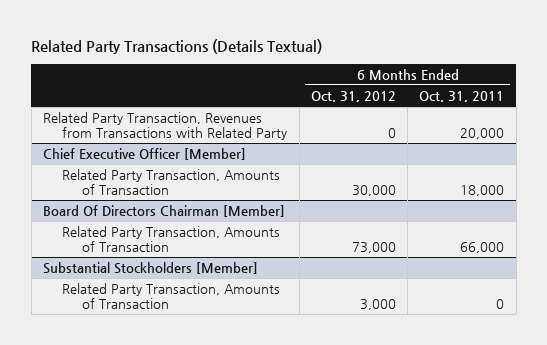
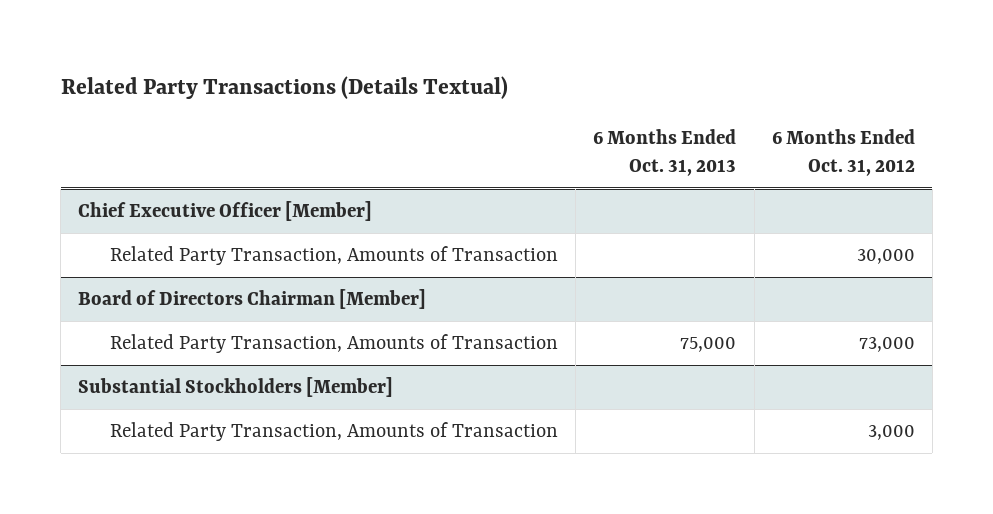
[419,91,505,103] Oct. 31, 2011 -> none
none -> [593,129,737,177] 6 Months Ended Oct. 31, 2013
[42,112,288,140] Related Party Transaction, Revenues from Transactions with Related Party -> none
[42,205,285,218] Board Of Directors Chairman [Member] -> [78,289,427,310] Board of Directors Chairman [Member]

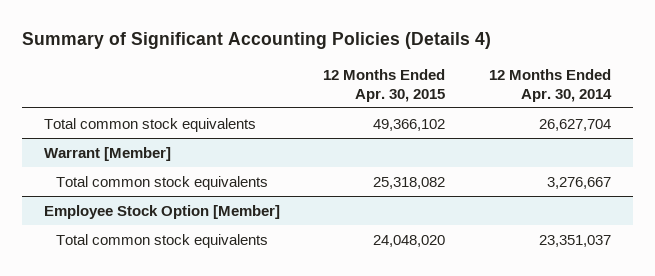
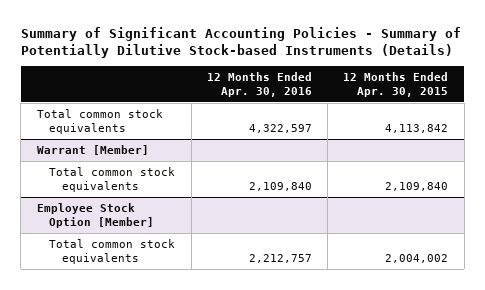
[21,32,491,50] Summary of Significant Accounting Policies (Details 4) -> [20,26,461,58] Summary of Significant Accounting Policies - Summary of Potentially Dilutive Stock-based Instruments (Details)
[488,69,612,102] 12 Months Ended Apr. 30, 2014 -> none
none -> [206,71,312,97] 12 Months Ended Apr. 30, 2016
[373,118,446,131] 49,366,102 -> [385,123,449,133] 4,113,842
[373,176,446,189] 25,318,082 -> [385,181,449,191] 2,109,840
[373,234,446,247] 24,048,020 -> [385,253,449,263] 2,004,002

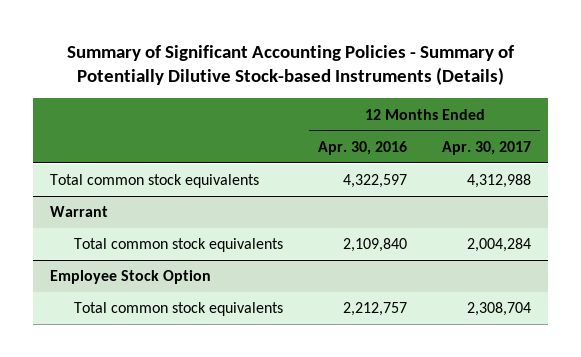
[343,71,449,97] 12 Months Ended Apr. 30, 2015 -> none
none -> [441,140,531,155] Apr. 30, 2017
[36,144,149,155] Warrant [Member] -> [50,206,109,218] Warrant
[36,202,155,228] Employee Stock Option [Member] -> [50,270,212,285] Employee Stock Option

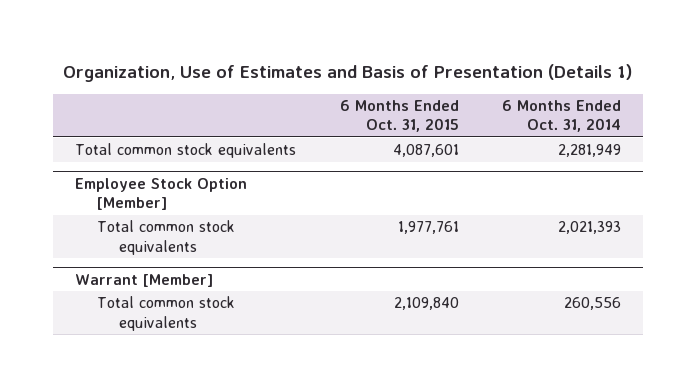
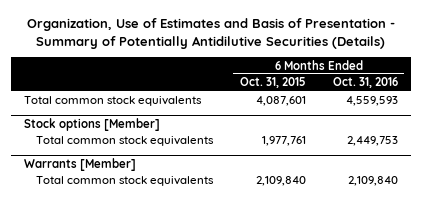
[63,63,633,82] Organization, Use of Estimates and Basis of Presentation (Details 1) -> [27,18,396,49] Organization, Use of Estimates and Basis of Presentation - Summary of Potentially Antidilutive Securities (Details)
[502,100,622,133] 6 Months Ended Oct. 31, 2014 -> none
none -> [332,77,398,89] Oct. 31, 2016
[74,177,247,211] Employee Stock Option [Member] -> [24,117,161,131] Stock options [Member]
[74,273,213,287] Warrant [Member] -> [24,157,137,171] Warrants [Member]

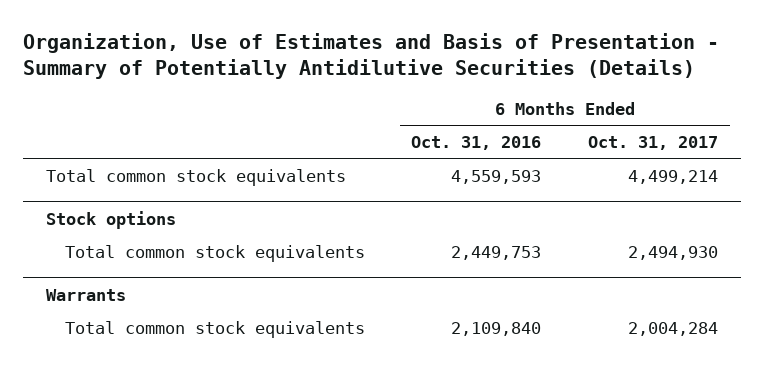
[239,77,306,89] Oct. 31, 2015 -> none
none -> [587,135,718,150] Oct. 31, 2017
[24,117,161,131] Stock options [Member] -> [46,210,177,229] Stock options
[24,157,137,171] Warrants [Member] -> [46,288,127,301] Warrants

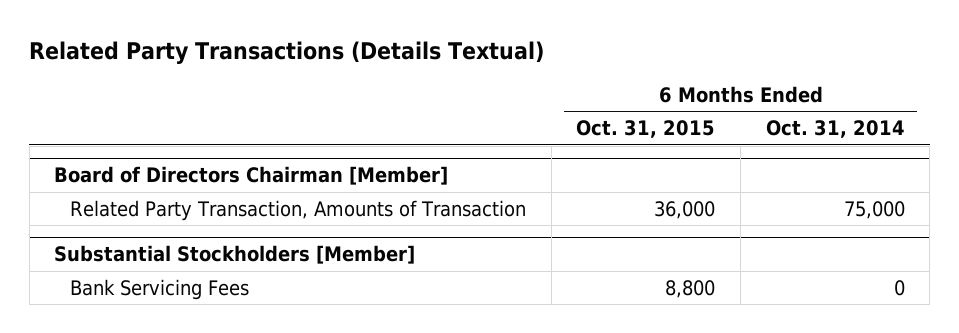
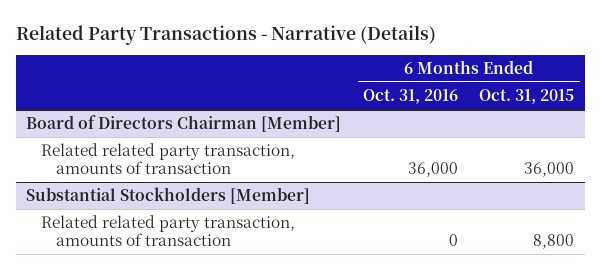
[29,41,545,65] Related Party Transactions (Details Textual) -> [15,24,436,45] Related Party Transactions - Narrative (Details)
[765,120,905,139] Oct. 31, 2014 -> none
none -> [362,89,458,105] Oct. 31, 2016
[69,199,526,221] Related Party Transaction, Amounts of Transaction -> [41,143,296,175] Related related party transaction, amounts of transaction
[69,278,249,300] Bank Servicing Fees -> none
none -> [41,215,296,247] Related related party transaction, amounts of transaction

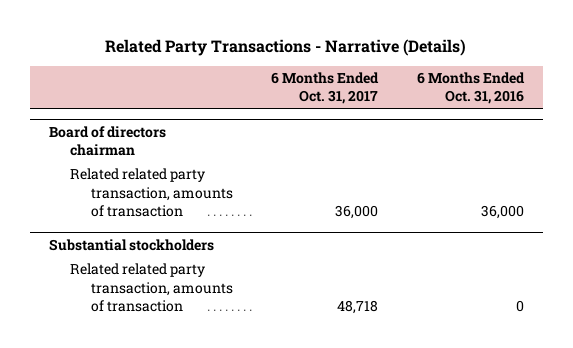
[479,89,575,105] Oct. 31, 2015 -> none
none -> [271,72,380,105] 6 Months Ended Oct. 31, 2017
[26,115,342,133] Board of Directors Chairman [Member] -> [49,125,167,156] Board of directors chairman
[26,187,311,205] Substantial Stockholders [Member] -> [49,238,215,251] Substantial stockholders

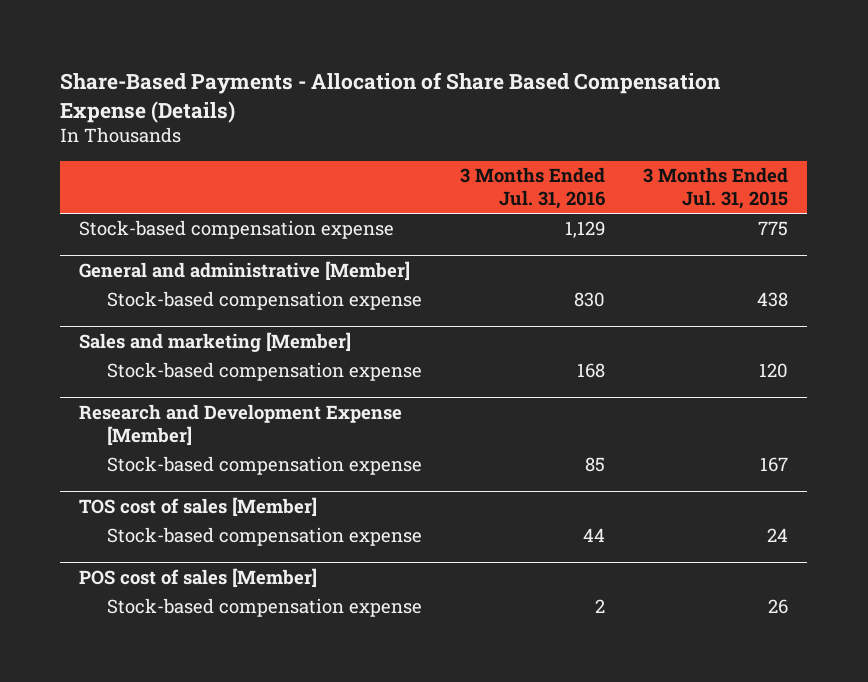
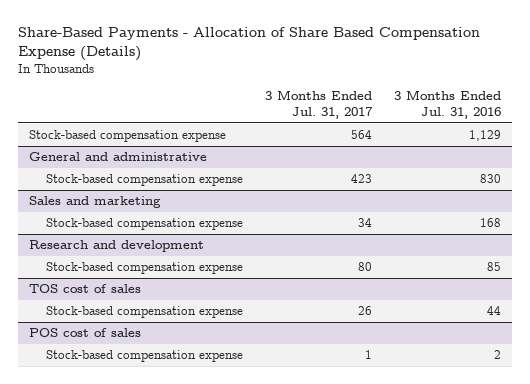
[643,167,789,210] 3 Months Ended Jul. 31, 2015 -> none
none -> [264,90,373,119] 3 Months Ended Jul. 31, 2017
[79,260,411,281] General and administrative [Member] -> [28,152,207,162] General and administrative
[79,331,352,352] Sales and marketing [Member] -> [28,196,161,209] Sales and marketing
[79,403,403,446] Research and Development Expense [Member] -> [28,240,204,253] Research and development
[79,496,318,517] TOS cost of sales [Member] -> [28,284,141,294] TOS cost of sales
[79,567,318,588] POS cost of sales [Member] -> [28,328,141,338] POS cost of sales

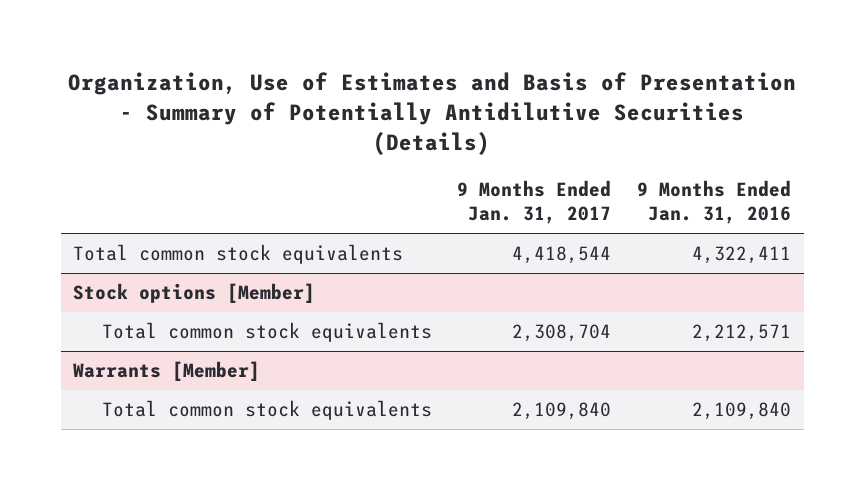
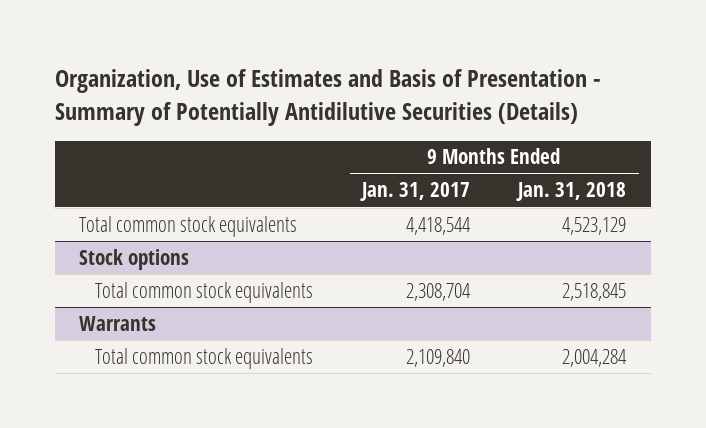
[636,179,791,225] 9 Months Ended Jan. 31, 2016 -> none
none -> [516,182,627,202] Jan. 31, 2018
[73,283,316,304] Stock options [Member] -> [79,248,190,270] Stock options
[73,361,261,382] Warrants [Member] -> [79,315,157,331] Warrants

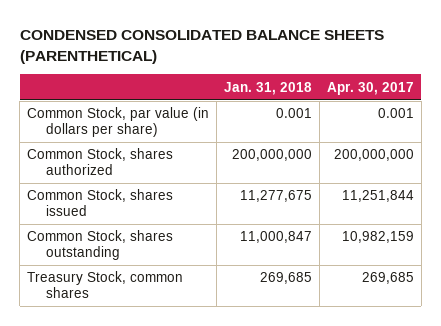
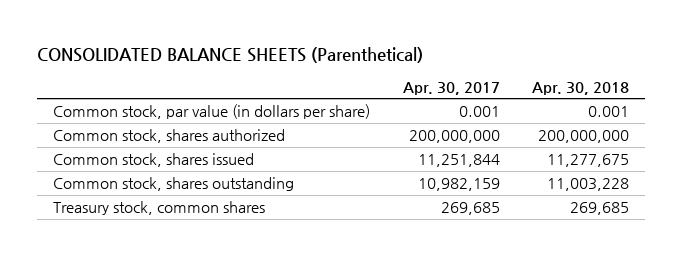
[19,30,384,65] CONDENSED CONSOLIDATED BALANCE SHEETS (PARENTHETICAL) -> [36,46,423,63] CONSOLIDATED BALANCE SHEETS (Parenthetical)
[224,81,313,95] Jan. 31, 2018 -> none
none -> [532,81,630,95] Apr. 30, 2018
[27,107,210,137] Common Stock, par value (in dollars per share) -> [53,103,371,119] Common stock, par value (in dollars per share)
[27,148,174,175] Common Stock, shares authorized -> [53,128,286,143] Common stock, shares authorized
[27,189,174,216] Common Stock, shares issued -> [53,152,255,167] Common stock, shares issued
[27,230,174,260] Common Stock, shares outstanding -> [53,176,295,191] Common stock, shares outstanding
[27,271,184,298] Treasury Stock, common shares -> [53,200,266,215] Treasury stock, common shares

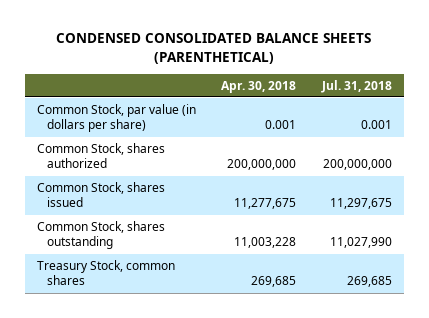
[36,46,423,63] CONSOLIDATED BALANCE SHEETS (Parenthetical) -> [56,33,372,64] CONDENSED CONSOLIDATED BALANCE SHEETS (PARENTHETICAL)
[402,81,500,95] Apr. 30, 2017 -> none
none -> [320,79,392,93] Jul. 31, 2018
[53,103,371,119] Common stock, par value (in dollars per share) -> [37,103,197,133] Common Stock, par value (in dollars per share)
[53,128,286,143] Common stock, shares authorized -> [37,142,166,169] Common Stock, shares authorized
[53,152,255,167] Common stock, shares issued -> [37,181,166,208] Common Stock, shares issued
[53,176,295,191] Common stock, shares outstanding -> [37,220,166,250] Common Stock, shares outstanding
[53,200,266,215] Treasury stock, common shares -> [37,259,176,286] Treasury Stock, common shares

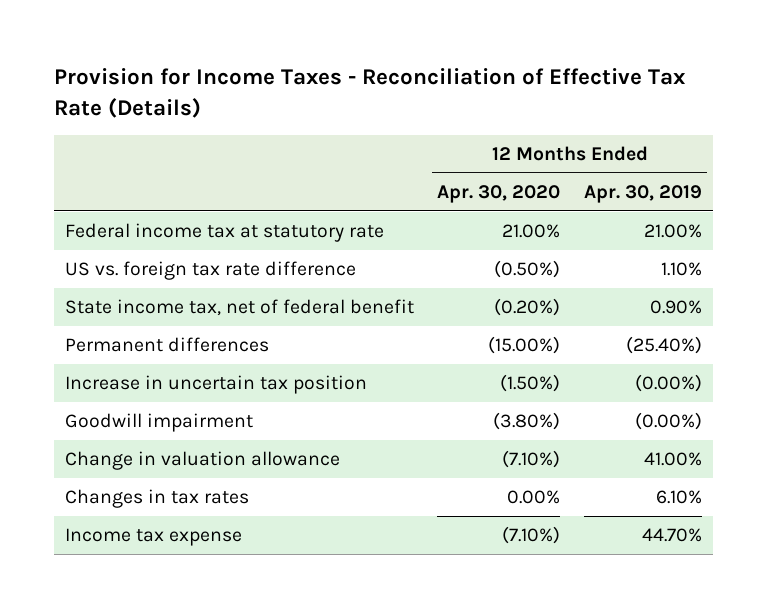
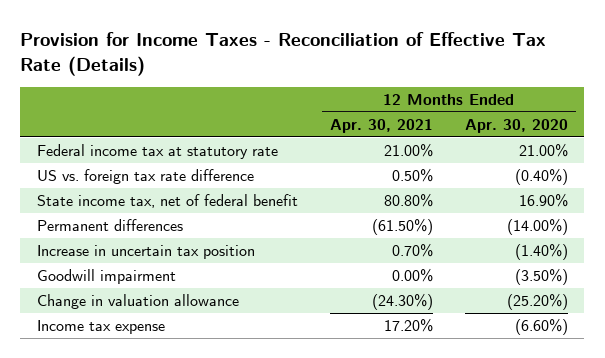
[583,184,702,203] Apr. 30, 2019 -> none
none -> [329,118,433,133] Apr. 30, 2021
[65,489,250,509] Changes in tax rates -> none
[494,260,561,279] (0.50%) -> [515,168,569,186] (0.40%)
[494,298,561,317] (0.20%) -> [519,193,569,208] 16.90%
[488,336,561,355] (15.00%) -> [507,218,569,236] (14.00%)
[500,374,561,393] (1.50%) -> [515,243,569,261] (1.40%)
[493,412,561,431] (3.80%) -> [515,268,569,286] (3.50%)
[502,450,561,469] (7.10%) -> [507,293,569,311] (25.20%)
[502,526,561,545] (7.10%) -> [515,318,569,336] (6.60%)

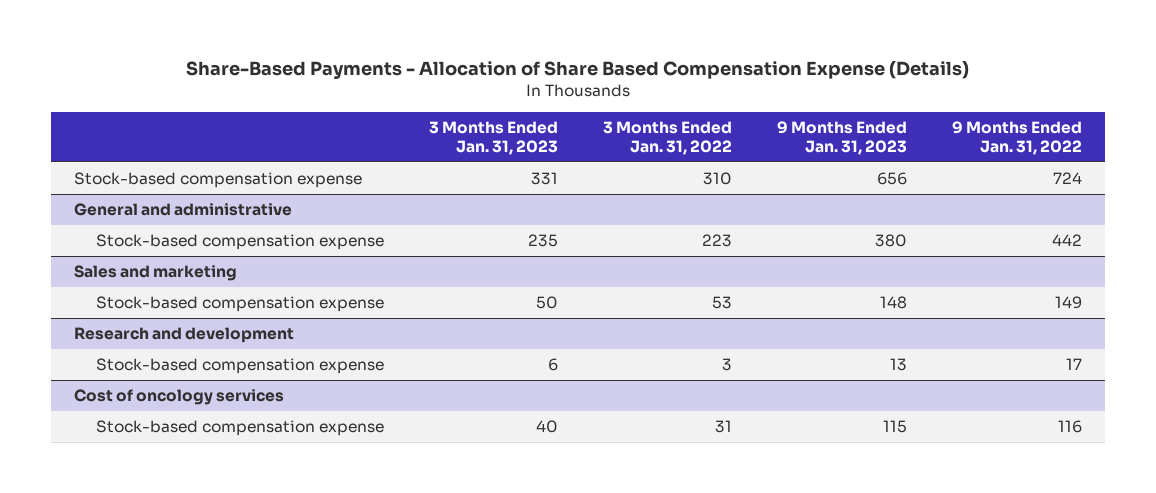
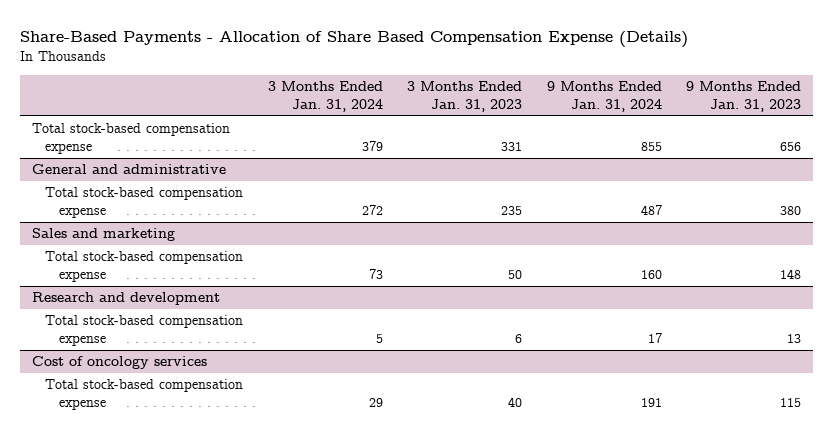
[602,120,732,155] 3 Months Ended Jan. 31, 2022 -> none
[952,120,1083,155] 9 Months Ended Jan. 31, 2022 -> none
none -> [267,81,383,113] 3 Months Ended Jan. 31, 2024
none -> [546,81,662,113] 9 Months Ended Jan. 31, 2024
[73,172,362,189] Stock-based compensation expense -> [31,123,230,155] Total stock-based compensation expense
[95,234,384,251] Stock-based compensation expense -> [45,187,244,219] Total stock-based compensation expense
[95,296,384,313] Stock-based compensation expense -> [45,251,244,283] Total stock-based compensation expense
[95,358,384,375] Stock-based compensation expense -> [45,315,244,347] Total stock-based compensation expense
[95,420,384,437] Stock-based compensation expense -> [45,379,244,411] Total stock-based compensation expense

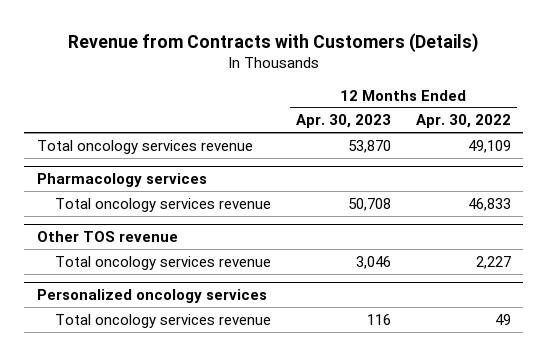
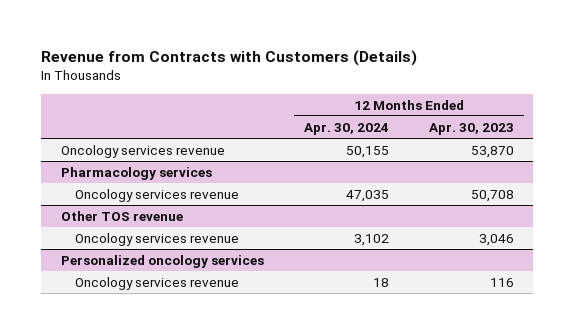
[415,114,511,129] Apr. 30, 2022 -> none
none -> [303,122,389,135] Apr. 30, 2024
[36,139,253,154] Total oncology services revenue -> [60,144,225,158] Oncology services revenue
[55,197,272,212] Total oncology services revenue -> [74,188,239,202] Oncology services revenue
[55,255,272,270] Total oncology services revenue -> [74,232,239,246] Oncology services revenue
[55,313,272,328] Total oncology services revenue -> [74,276,239,290] Oncology services revenue

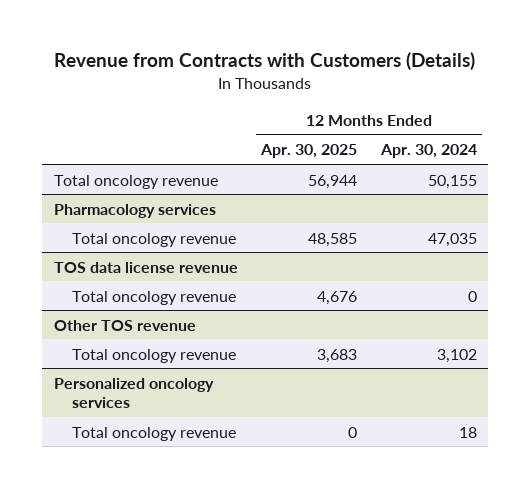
[428,122,514,135] Apr. 30, 2023 -> none
none -> [260,144,358,159] Apr. 30, 2025
[60,144,225,158] Oncology services revenue -> [54,174,219,189] Total oncology revenue
[74,188,239,202] Oncology services revenue -> [72,232,237,247] Total oncology revenue
none -> [54,261,239,273] TOS data license revenue
none -> [72,290,237,305] Total oncology revenue
[74,232,239,246] Oncology services revenue -> [72,348,237,363] Total oncology revenue
[74,276,239,290] Oncology services revenue -> [72,426,237,441] Total oncology revenue

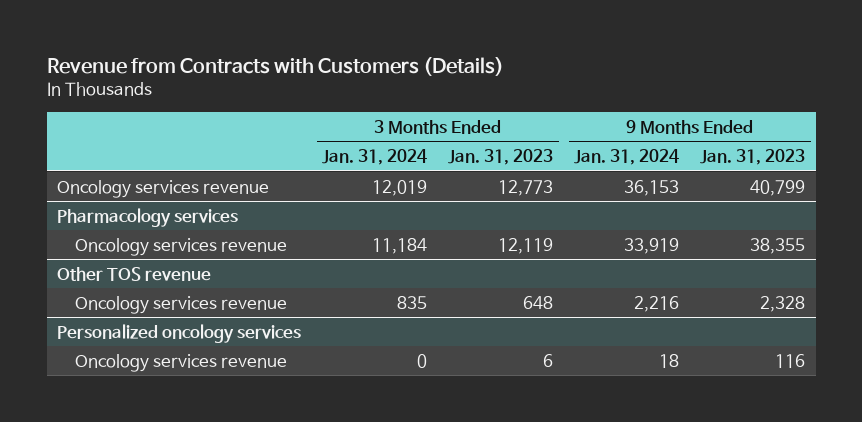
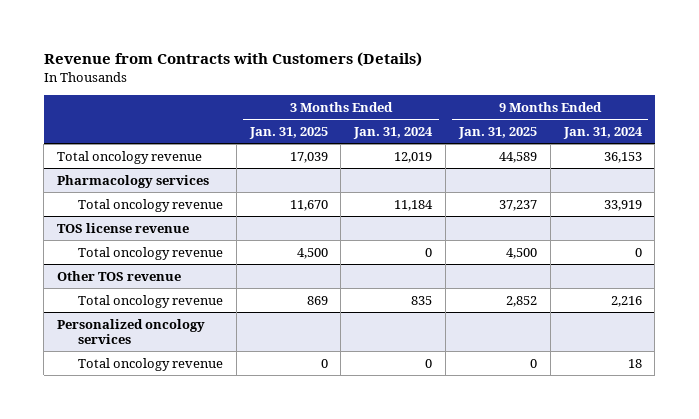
[448,148,554,165] Jan. 31, 2023 -> none
[700,148,806,165] Jan. 31, 2023 -> none
none -> [248,127,328,140] Jan. 31, 2025
none -> [457,127,537,140] Jan. 31, 2025
[57,179,270,198] Oncology services revenue -> [56,150,202,164] Total oncology revenue
[75,237,288,256] Oncology services revenue -> [77,198,223,212] Total oncology revenue
none -> [56,222,189,233] TOS license revenue
none -> [77,246,223,260] Total oncology revenue
[75,295,288,314] Oncology services revenue -> [77,294,223,308] Total oncology revenue
[75,353,288,372] Oncology services revenue -> [77,357,223,371] Total oncology revenue

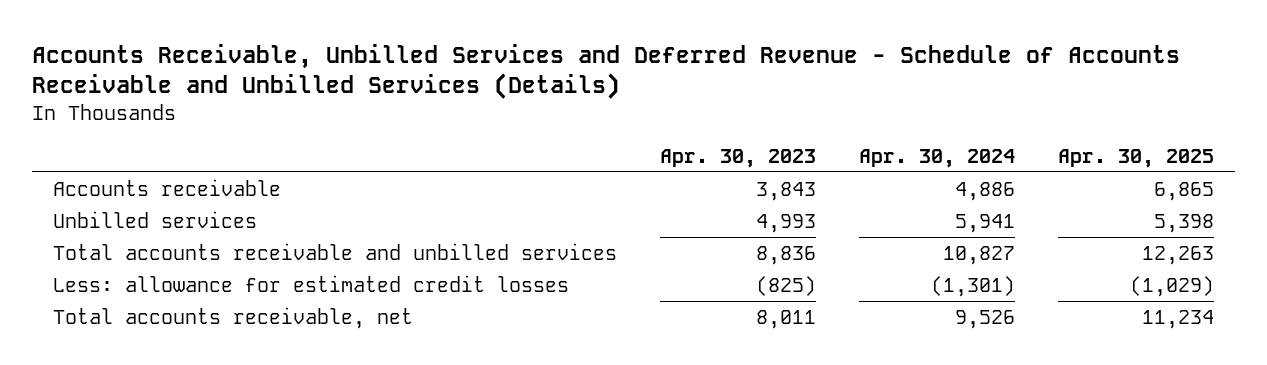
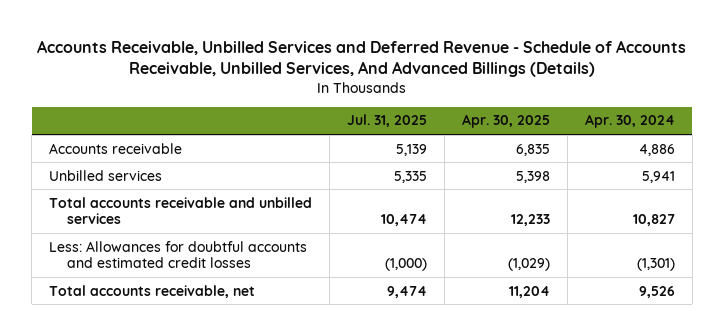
[31,43,1180,100] Accounts Receivable, Unbilled Services and Deferred Revenue - Schedule of Accounts Receivable and Unbilled Services (Details) -> [37,40,687,78] Accounts Receivable, Unbilled Services and Deferred Revenue - Schedule of Accounts Receivable, Unbilled Services, And Advanced Billings (Details)
[660,148,817,168] Apr. 30, 2023 -> none
none -> [347,114,428,128] Jul. 31, 2025
[1153,182,1214,202] 6,865 -> [516,143,551,156] 6,835
[1141,246,1214,266] 12,263 -> [511,214,551,227] 12,233
[53,275,570,293] Less: allowance for estimated credit losses -> [49,240,308,269] Less: Allowances for doubtful accounts and estimated credit losses
[1141,310,1214,330] 11,234 -> [509,285,551,298] 11,204

